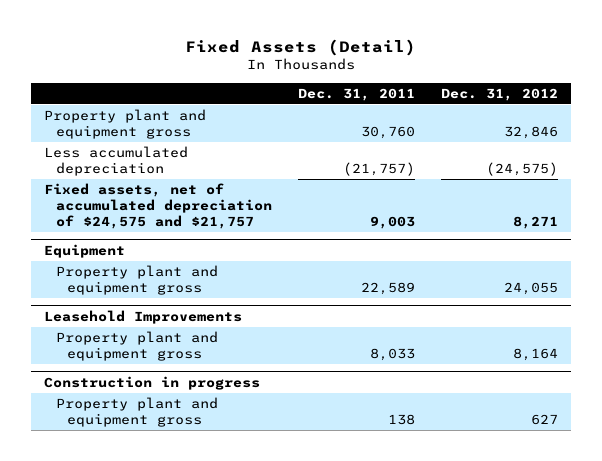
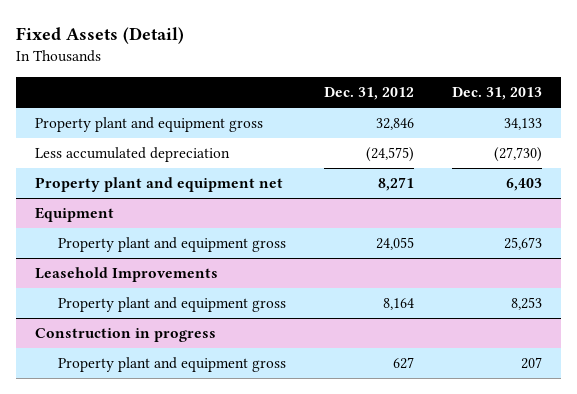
[297,87,415,101] Dec. 31, 2011 -> none
none -> [451,87,542,101] Dec. 31, 2013
[44,183,272,230] Fixed assets, net of accumulated depreciation of $24,575 and $21,757 -> [34,177,283,193] Property plant and equipment net

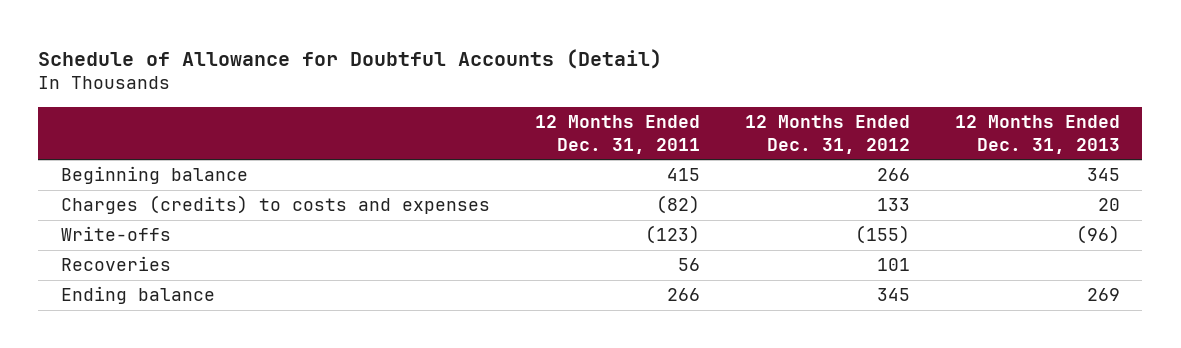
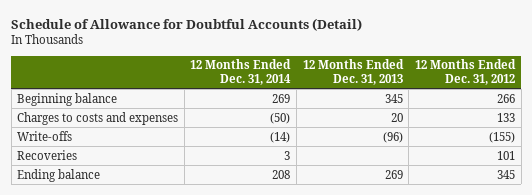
[534,115,700,154] 12 Months Ended Dec. 31, 2011 -> none
none -> [190,59,292,85] 12 Months Ended Dec. 31, 2014
[60,195,490,215] Charges (credits) to costs and expenses -> [17,111,179,125] Charges to costs and expenses

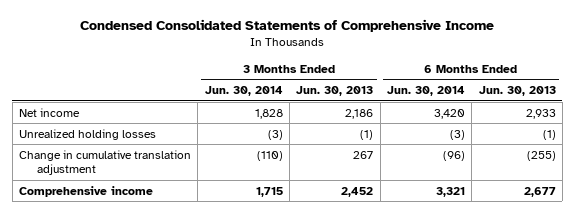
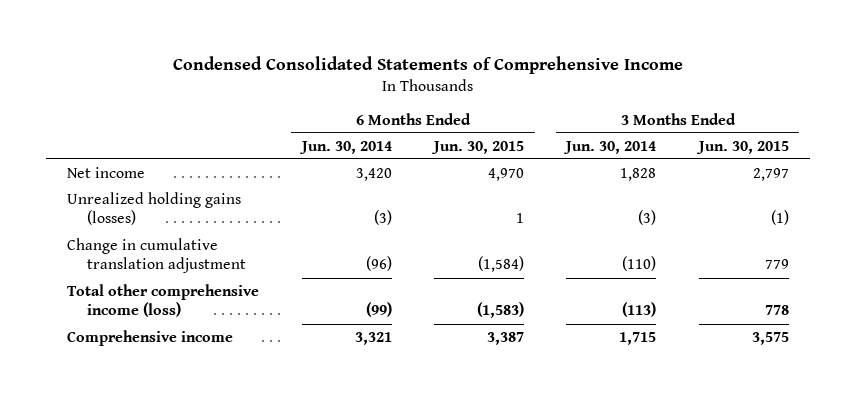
[296,86,374,97] Jun. 30, 2013 -> none
[478,86,556,97] Jun. 30, 2013 -> none
none -> [431,140,525,154] Jun. 30, 2015
none -> [695,140,789,154] Jun. 30, 2015
[18,128,156,140] Unrealized holding losses -> [67,191,242,226] Unrealized holding gains (losses)
none -> [67,283,260,318] Total other comprehensive income (loss)

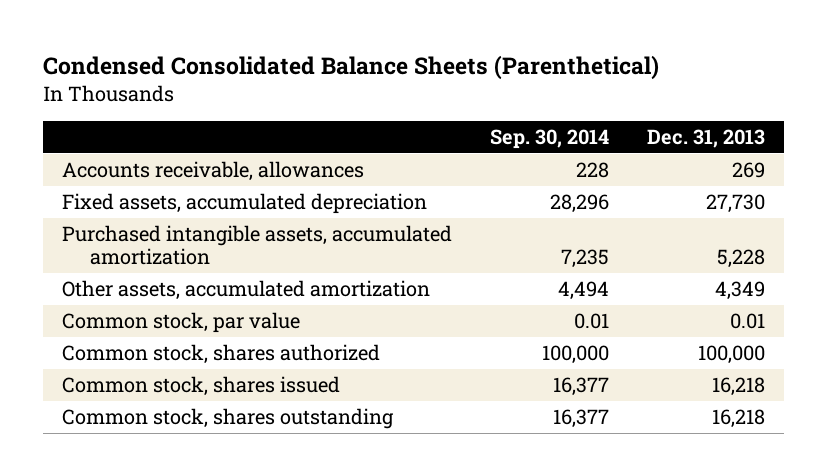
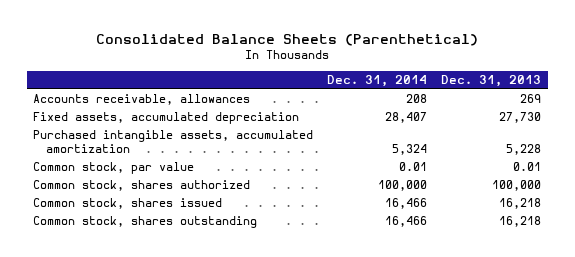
[42,55,659,81] Condensed Consolidated Balance Sheets (Parenthetical) -> [96,34,479,47] Consolidated Balance Sheets (Parenthetical)
[489,129,609,150] Sep. 30, 2014 -> none
none -> [327,75,428,88] Dec. 31, 2014
[61,280,430,301] Other assets, accumulated amortization -> none

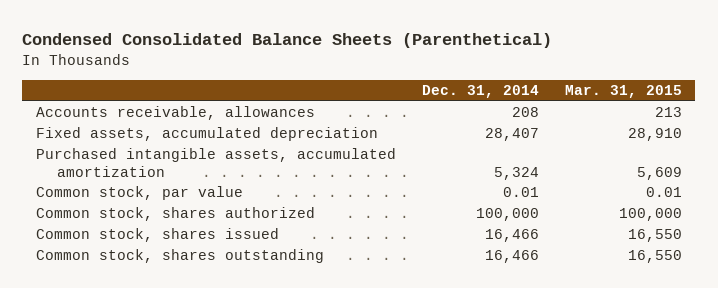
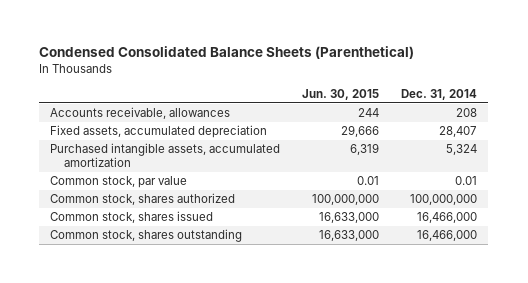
[565,84,683,98] Mar. 31, 2015 -> none
none -> [302,89,380,101] Jun. 30, 2015
[475,208,539,222] 100,000 -> [410,194,478,206] 100,000,000
[484,229,539,243] 16,466 -> [417,212,478,224] 16,466,000
[484,250,539,264] 16,466 -> [417,230,478,242] 16,466,000

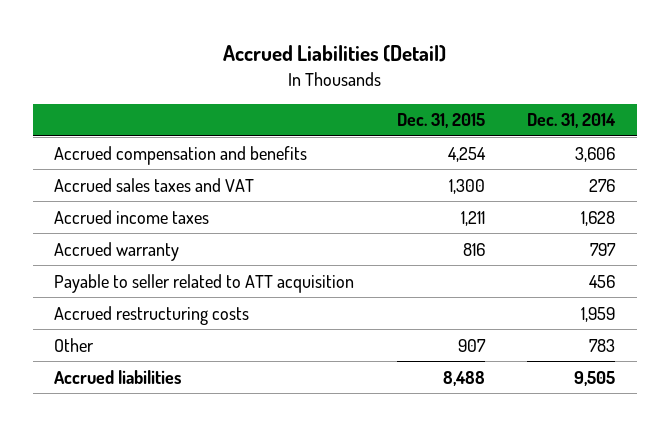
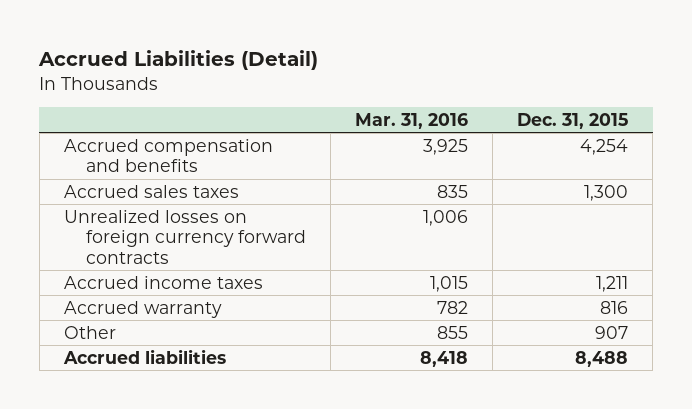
[527,113,617,129] Dec. 31, 2014 -> none
none -> [355,113,469,130] Mar. 31, 2016
[54,177,255,192] Accrued sales taxes and VAT -> [63,184,239,198] Accrued sales taxes
none -> [63,209,307,264] Unrealized losses on foreign currency forward contracts
[54,273,355,293] Payable to seller related to ATT acquisition -> none
[54,305,250,325] Accrued restructuring costs -> none

